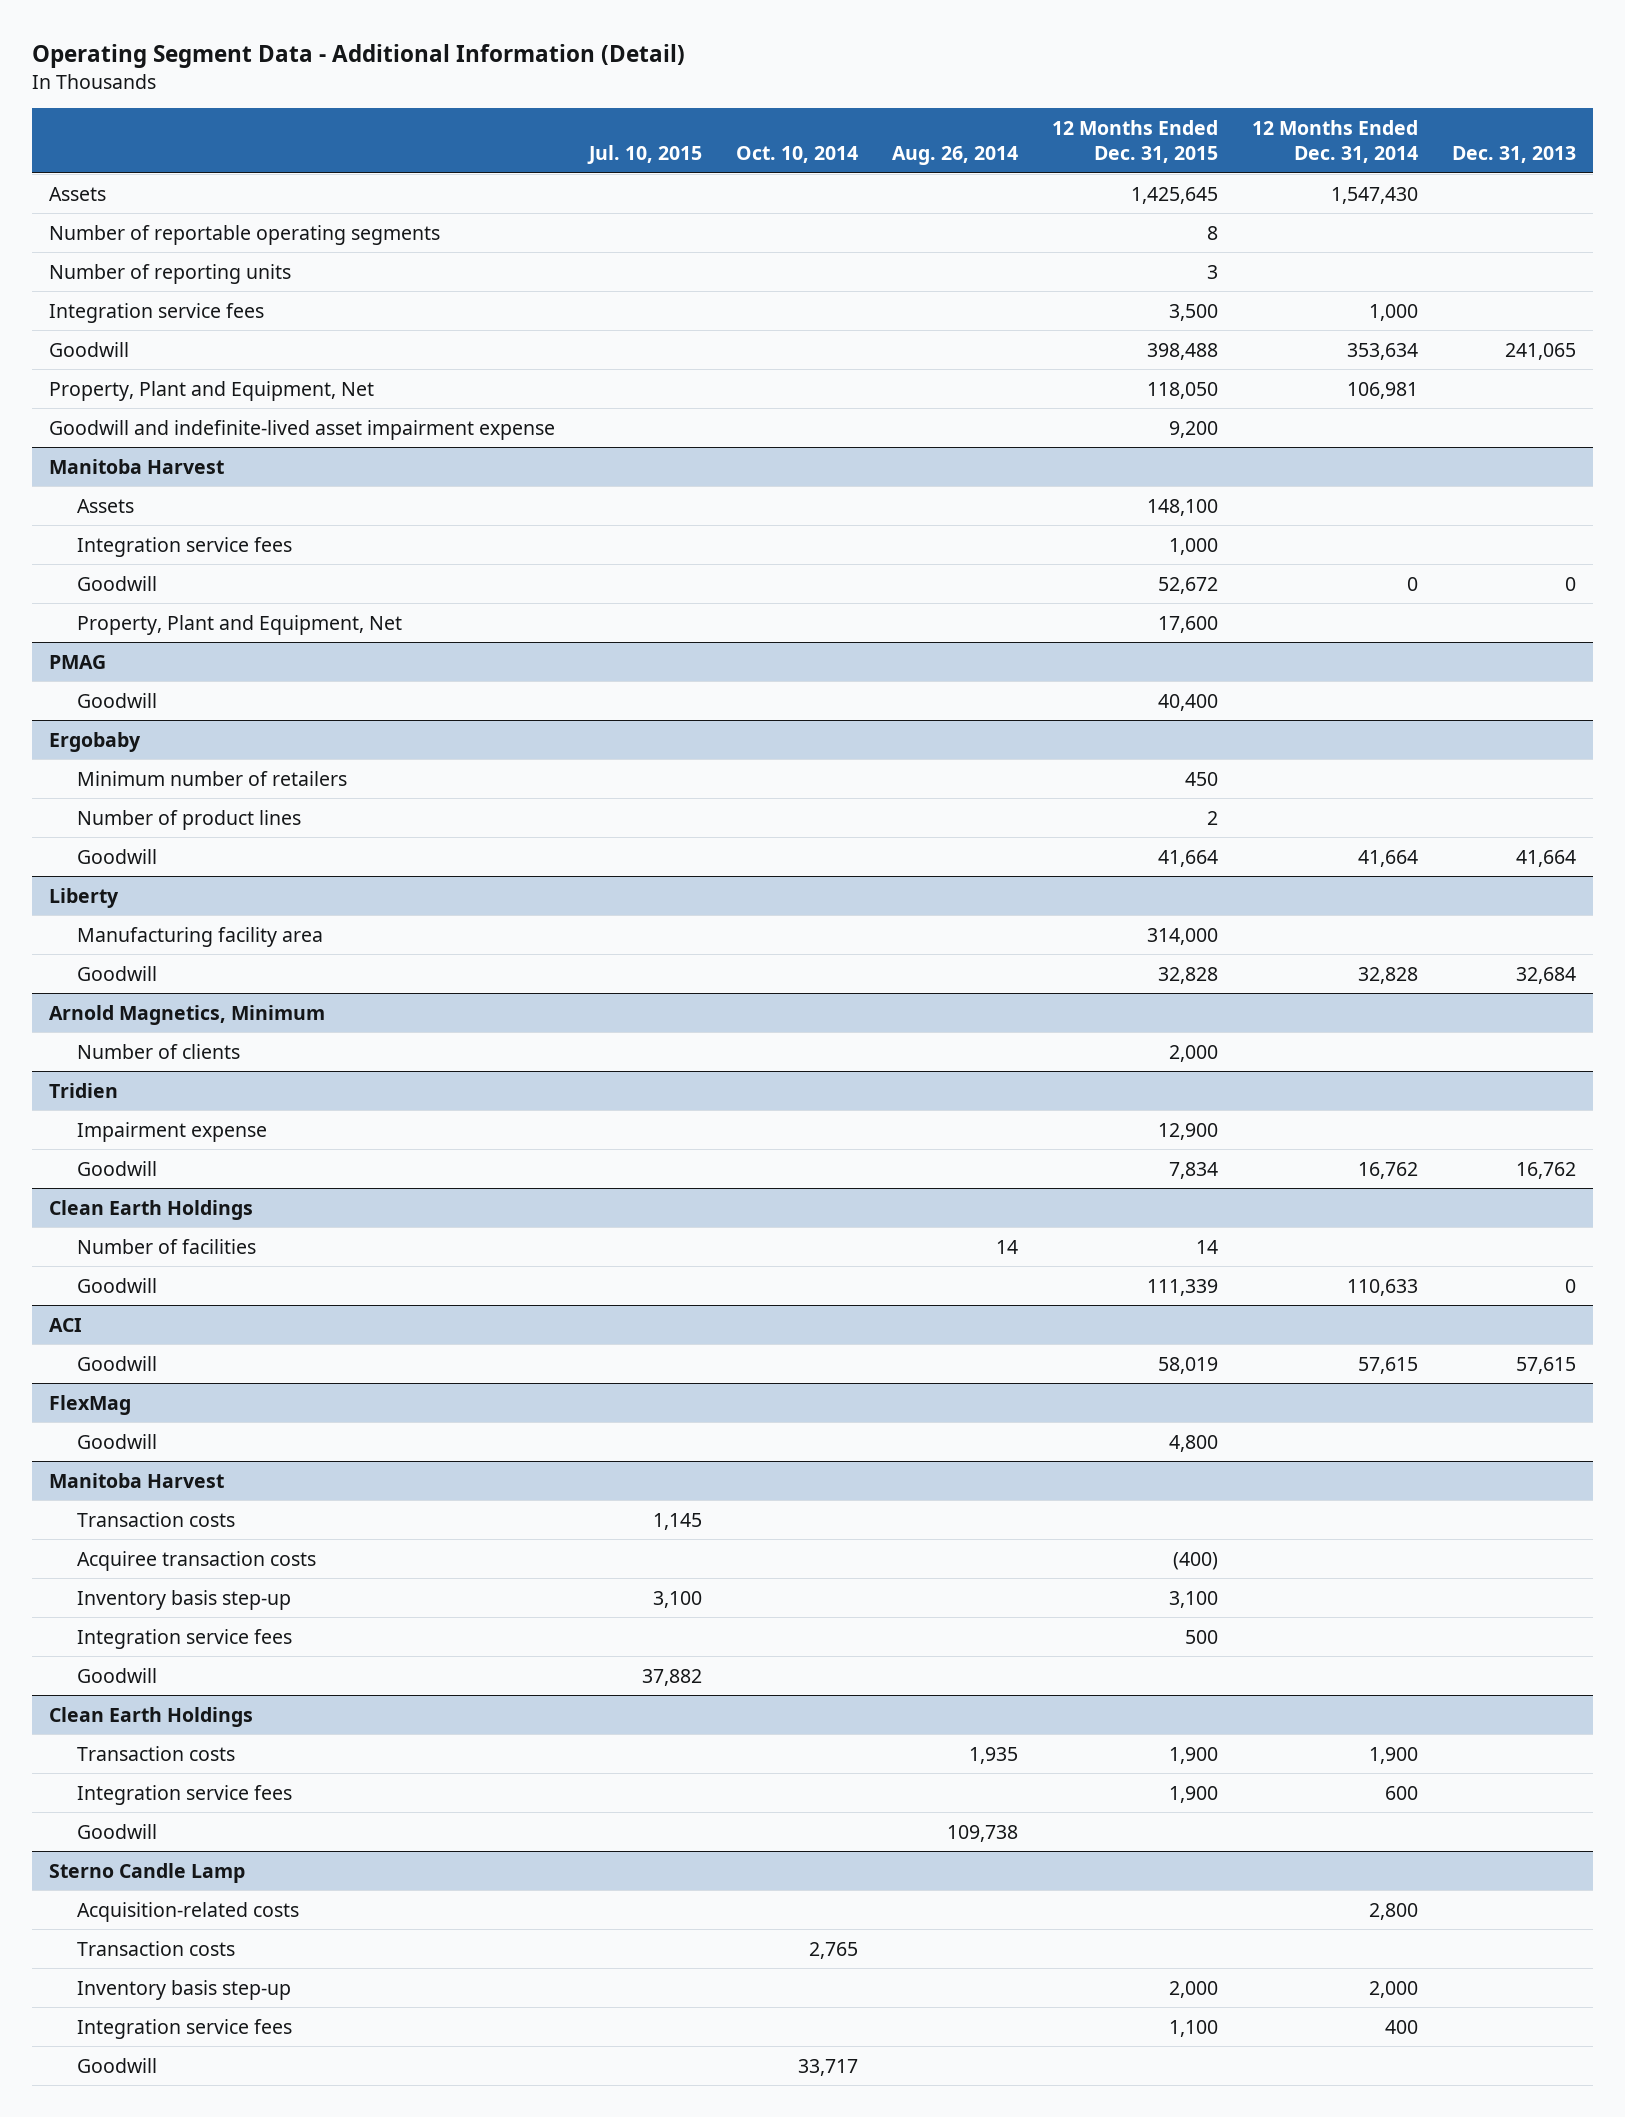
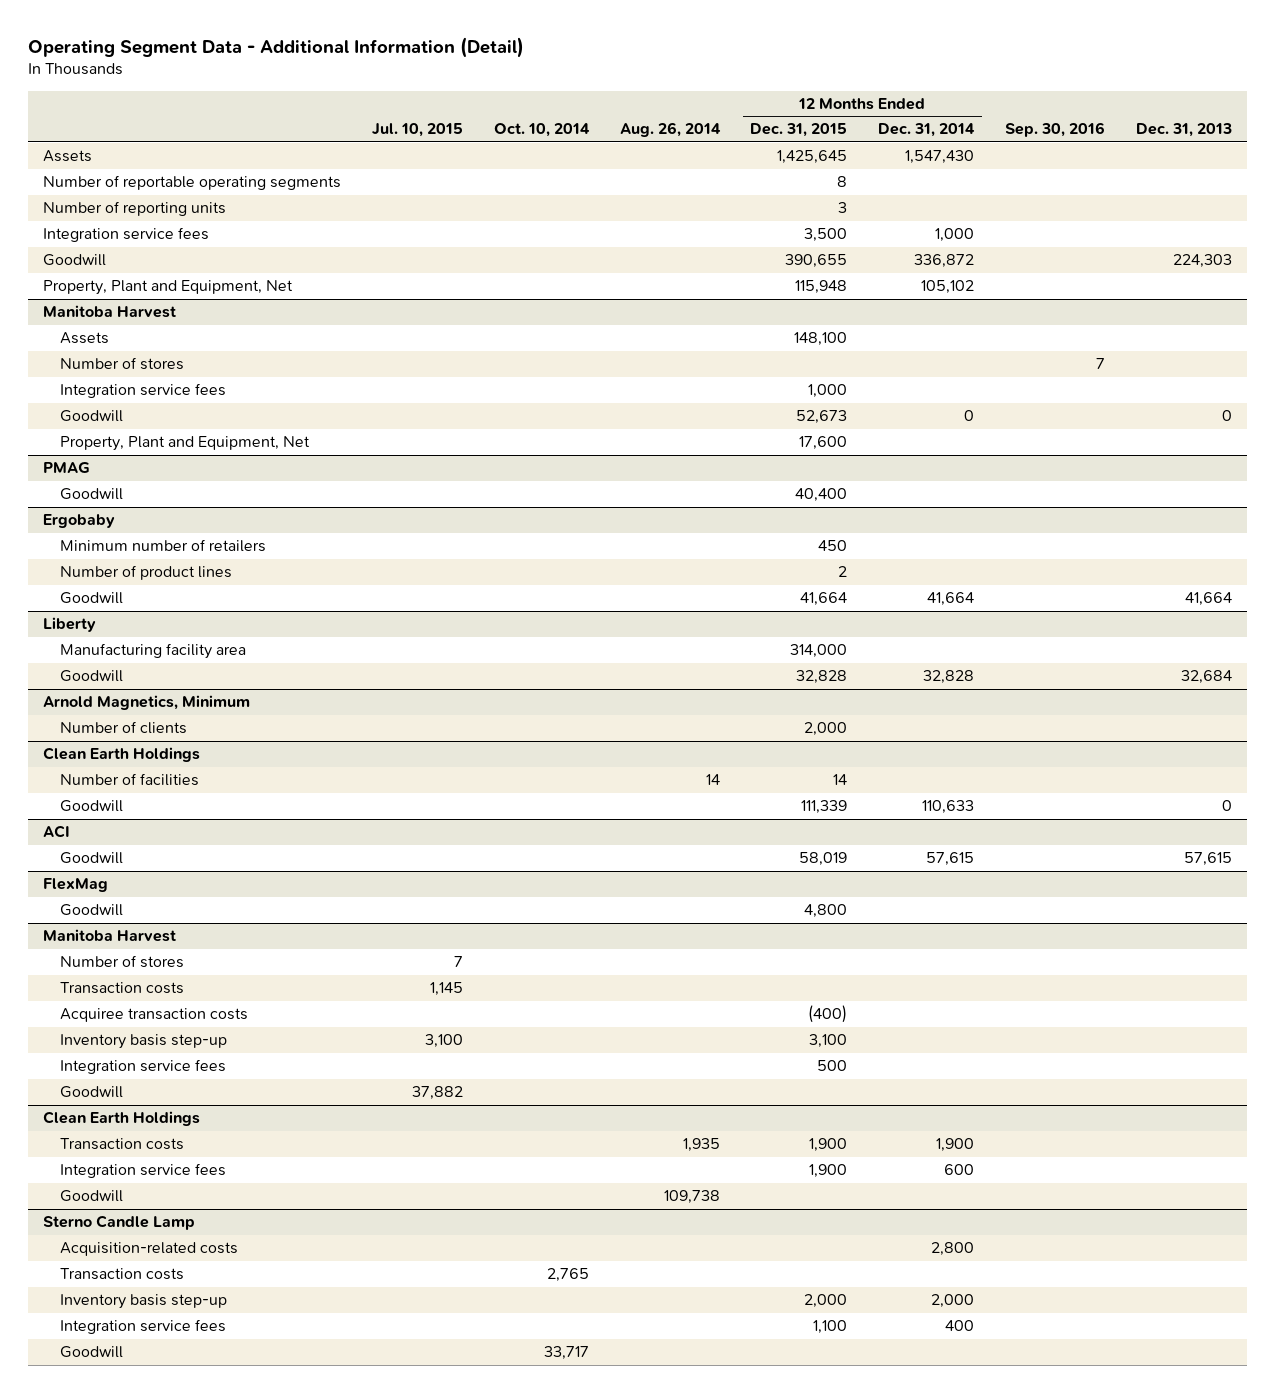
none -> [1005,122,1106,138] Sep. 30, 2016
[49,419,556,440] Goodwill and indefinite-lived asset impairment expense -> none
[1147,342,1219,360] 398,488 -> [785,254,848,269] 390,655
[1347,342,1419,360] 353,634 -> [914,254,975,269] 336,872
[1505,342,1577,360] 241,065 -> [1172,254,1232,269] 224,303
[1147,381,1219,399] 118,050 -> [795,280,848,295] 115,948
[1347,381,1419,399] 106,981 -> [921,280,975,295] 105,102
none -> [59,357,184,371] Number of stores
[1158,576,1219,594] 52,672 -> [796,410,848,425] 52,673
[49,1082,119,1098] Tridien -> none
[77,1121,268,1142] Impairment expense -> none
[77,1160,158,1176] Goodwill -> none
none -> [59,955,184,969] Number of stores

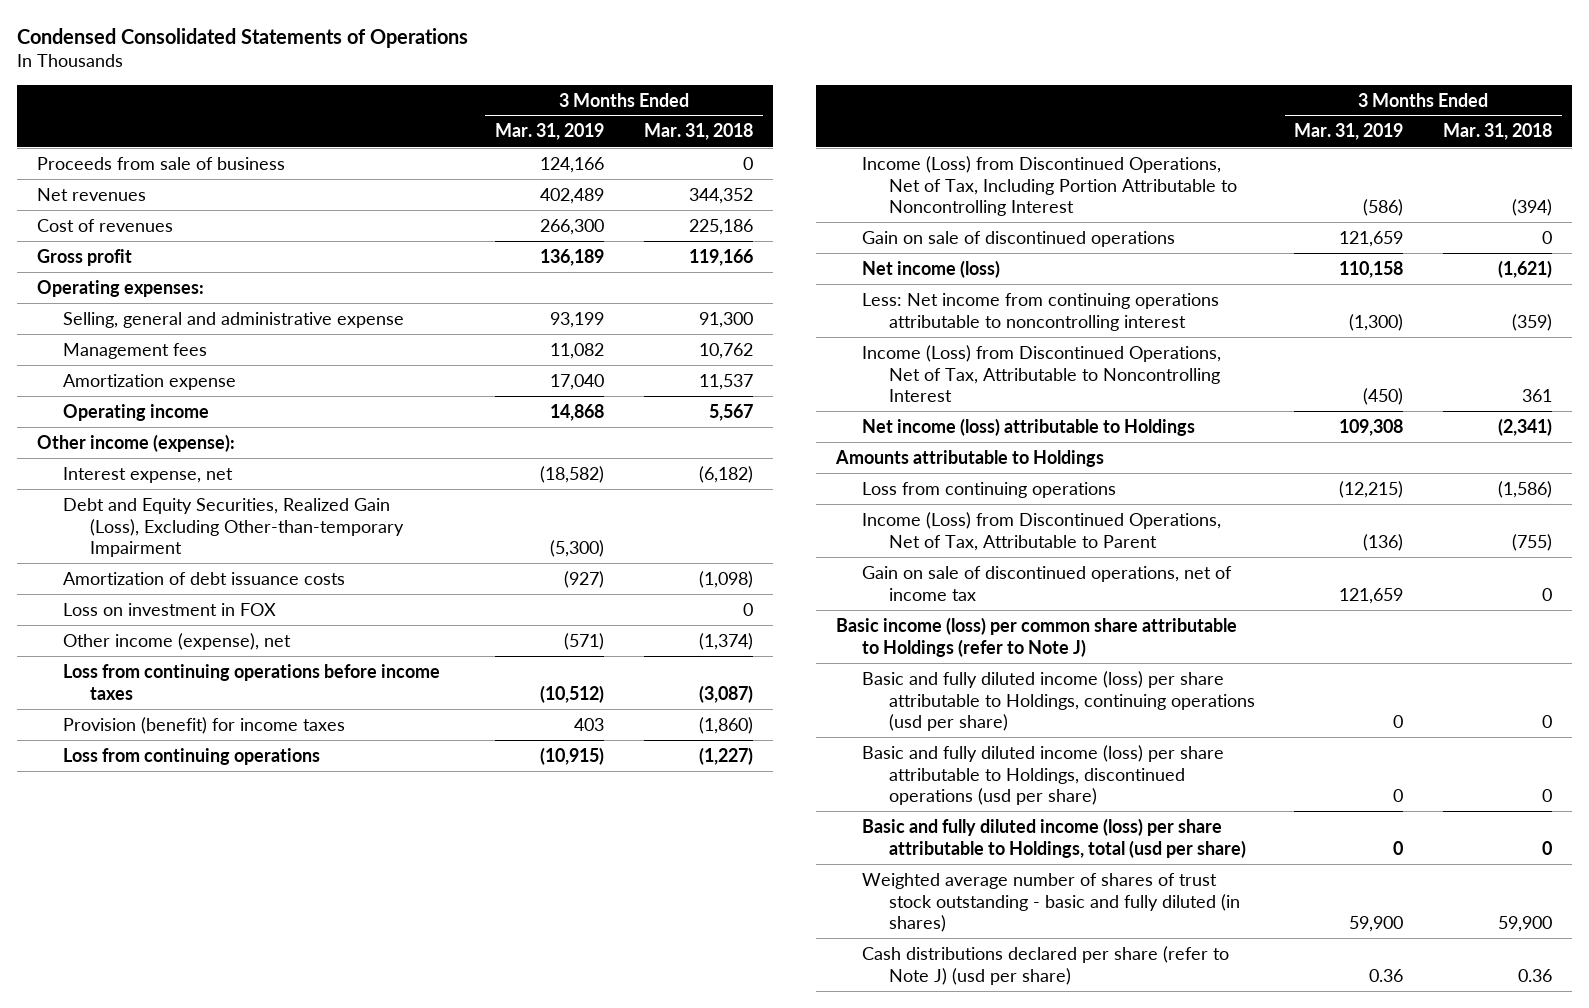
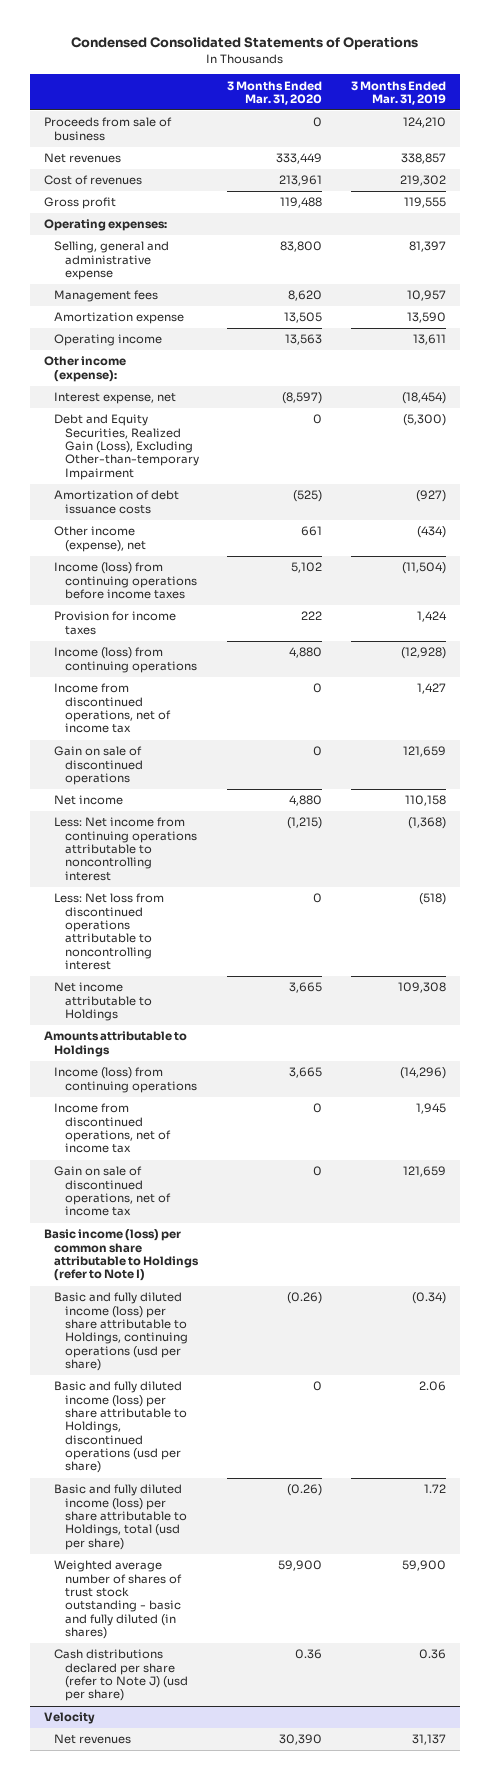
[643,123,753,141] Mar. 31, 2018 -> none
none -> [227,80,323,105] 3 Months Ended Mar. 31, 2020
[540,156,605,173] 124,166 -> [402,117,446,129] 124,210
[540,187,605,204] 402,489 -> [400,153,446,165] 338,857
[540,218,605,235] 266,300 -> [399,175,446,187] 219,302
[540,248,605,266] 136,189 -> [403,197,446,209] 119,555
[550,311,605,328] 93,199 -> [408,241,446,253] 81,397
[550,342,605,359] 11,082 -> [406,290,446,302] 10,957
[550,373,605,390] 17,040 -> [406,312,446,324] 13,590
[550,403,605,421] 14,868 -> [412,334,446,346] 13,611
[540,465,605,483] (18,582) -> [401,392,446,405] (18,454)
[63,602,277,616] Loss on investment in FOX -> none
[564,632,605,650] (571) -> [416,526,446,539] (434)
[63,663,441,700] Loss from continuing operations before income taxes -> [54,562,197,600] Income (loss) from continuing operations before income taxes
[540,684,605,703] (10,512) -> [401,562,446,575] (11,504)
[63,716,346,734] Provision (benefit) for income taxes -> [54,611,177,635] Provision for income taxes
[574,717,605,731] 403 -> [416,611,447,623] 1,424
[63,747,321,765] Loss from continuing operations -> [54,647,197,673] Income (loss) from continuing operations
[540,746,605,765] (10,915) -> [400,647,446,660] (12,928)
[862,155,1237,217] Income (Loss) from Discontinued Operations, Net of Tax, Including Portion Attributable to Noncontrolling Interest -> [54,683,171,734] Income from discontinued operations, net of income tax
[1363,199,1404,217] (586) -> [416,683,446,695] 1,427
[862,259,1001,278] Net income (loss) -> [54,795,124,806] Net income
[1349,313,1404,331] (1,300) -> [407,817,446,830] (1,368)
[862,344,1222,403] Income (Loss) from Discontinued Operations, Net of Tax, Attributable to Noncontrolling Interest -> [54,893,165,971] Less: Net loss from discontinued operations attributable to noncontrolling interest
[1363,388,1404,406] (450) -> [418,893,446,906] (518)
[862,417,1196,436] Net income (loss) attributable to Holdings -> [54,982,152,1022] Net income attributable to Holdings
[862,481,1117,498] Loss from continuing operations -> [54,1067,197,1093] Income (loss) from continuing operations
[1339,480,1404,498] (12,215) -> [399,1067,446,1080] (14,296)
[862,511,1222,551] Income (Loss) from Discontinued Operations, Net of Tax, Attributable to Parent -> [54,1103,171,1154] Income from discontinued operations, net of income tax
[1363,533,1404,551] (136) -> [415,1103,446,1115] 1,945
[835,616,1237,657] Basic income (loss) per common share attributable to Holdings (refer to Note J) -> [43,1229,200,1282] Basic income (loss) per common share attributable to Holdings (refer to Note I)
[1393,715,1404,729] 0 -> [411,1292,446,1305] (0.34)
[1393,789,1404,803] 0 -> [418,1381,446,1392] 2.06
[1393,840,1404,855] 0 -> [423,1484,446,1494] 1.72
none -> [43,1712,95,1725] Velocity
none -> [54,1734,132,1745] Net revenues

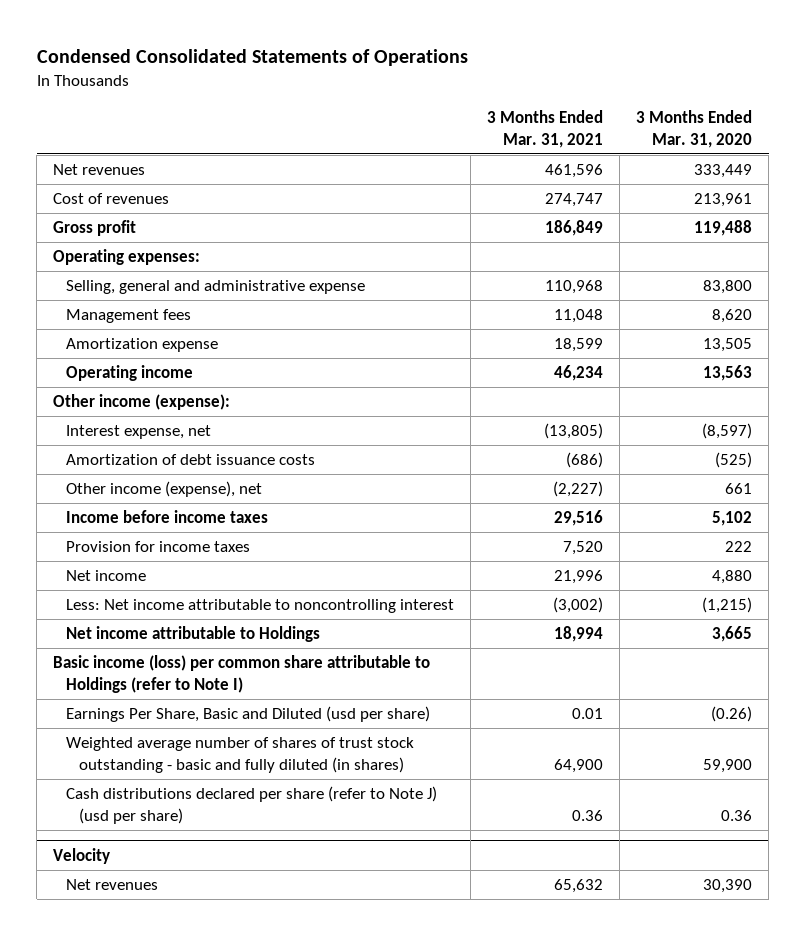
[350,80,446,105] 3 Months Ended Mar. 31, 2019 -> none
none -> [487,109,604,148] 3 Months Ended Mar. 31, 2021
[43,117,172,141] Proceeds from sale of business -> none
[54,414,199,480] Debt and Equity Securities, Realized Gain (Loss), Excluding Other-than-temporary Impairment -> none
[54,562,197,600] Income (loss) from continuing operations before income taxes -> [66,510,269,524] Income before income taxes
[54,647,197,673] Income (loss) from continuing operations -> none
[54,683,171,734] Income from discontinued operations, net of income tax -> none
[54,746,143,786] Gain on sale of discontinued operations -> none
[54,893,165,971] Less: Net loss from discontinued operations attributable to noncontrolling interest -> none
[54,817,197,881] Less: Net income from continuing operations attributable to noncontrolling interest -> [66,599,455,614] Less: Net income attributable to noncontrolling interest
[43,1031,187,1057] Amounts attributable to Holdings -> none
[54,1067,197,1093] Income (loss) from continuing operations -> none
[54,1103,171,1154] Income from discontinued operations, net of income tax -> none
[54,1166,171,1217] Gain on sale of discontinued operations, net of income tax -> none
[54,1292,188,1372] Basic and fully diluted income (loss) per share attributable to Holdings, continuing operations (usd per share) -> none
[54,1381,187,1474] Basic and fully diluted income (loss) per share attributable to Holdings, discontinued operations (usd per share) -> none
[54,1484,187,1550] Basic and fully diluted income (loss) per share attributable to Holdings, total (usd per share) -> [66,706,431,723] Earnings Per Share, Basic and Diluted (usd per share)

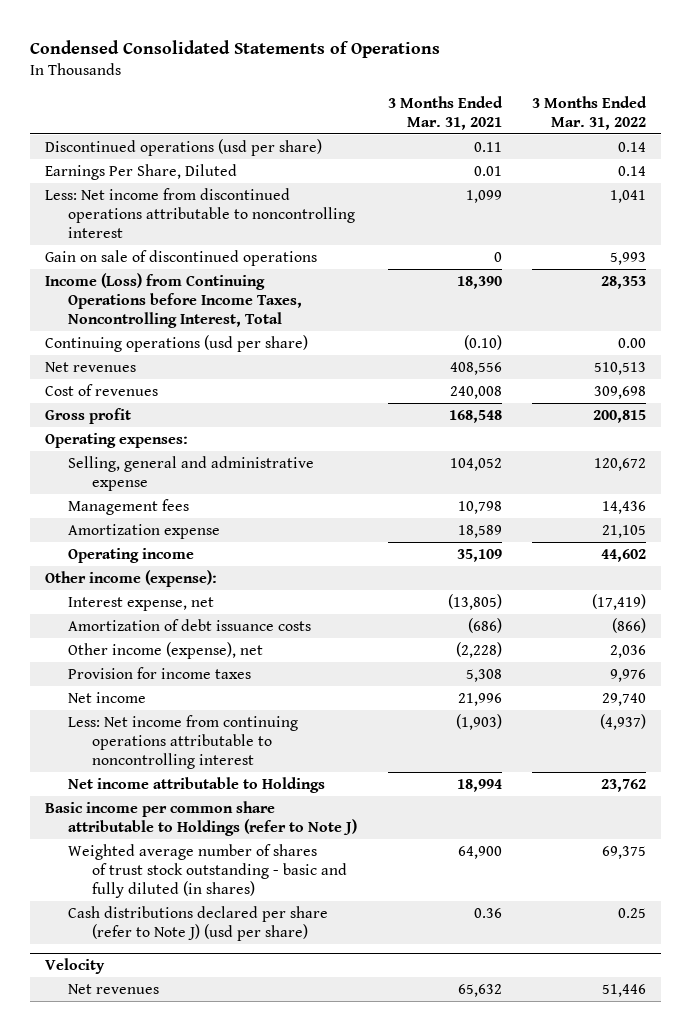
[636,109,753,148] 3 Months Ended Mar. 31, 2020 -> none
none -> [531,95,647,131] 3 Months Ended Mar. 31, 2022
none -> [44,138,322,156] Discontinued operations (usd per share)
none -> [44,163,237,180] Earnings Per Share, Diluted
none -> [44,187,356,238] Less: Net income from discontinued operations attributable to noncontrolling interest
none -> [44,249,317,266] Gain on sale of discontinued operations
none -> [44,272,303,328] Income (Loss) from Continuing Operations before Income Taxes, Noncontrolling Interest, Total
none -> [44,334,308,352] Continuing operations (usd per share)
[545,164,604,179] 461,596 -> [449,361,502,375] 408,556
[545,193,604,208] 274,747 -> [449,385,502,399] 240,008
[545,220,604,237] 186,849 -> [448,409,502,423] 168,548
[545,280,604,295] 110,968 -> [449,457,502,471] 104,052
[554,309,604,324] 11,048 -> [457,500,502,514] 10,798
[554,338,604,353] 18,599 -> [457,524,502,538] 18,589
[554,365,604,382] 46,234 -> [456,548,502,562] 35,109
[66,510,269,524] Income before income taxes -> none
[553,481,604,498] (2,227) -> [455,641,502,658] (2,228)
[563,541,604,556] 7,520 -> [465,668,502,682] 5,308
[66,599,455,614] Less: Net income attributable to noncontrolling interest -> [68,714,299,769] Less: Net income from continuing operations attributable to noncontrolling interest
[553,597,604,614] (3,002) -> [455,713,502,730] (1,903)
[66,706,431,723] Earnings Per Share, Basic and Diluted (usd per share) -> none
[53,655,431,693] Basic income (loss) per common share attributable to Holdings (refer to Note I) -> [44,800,358,836] Basic income per common share attributable to Holdings (refer to Note J)

